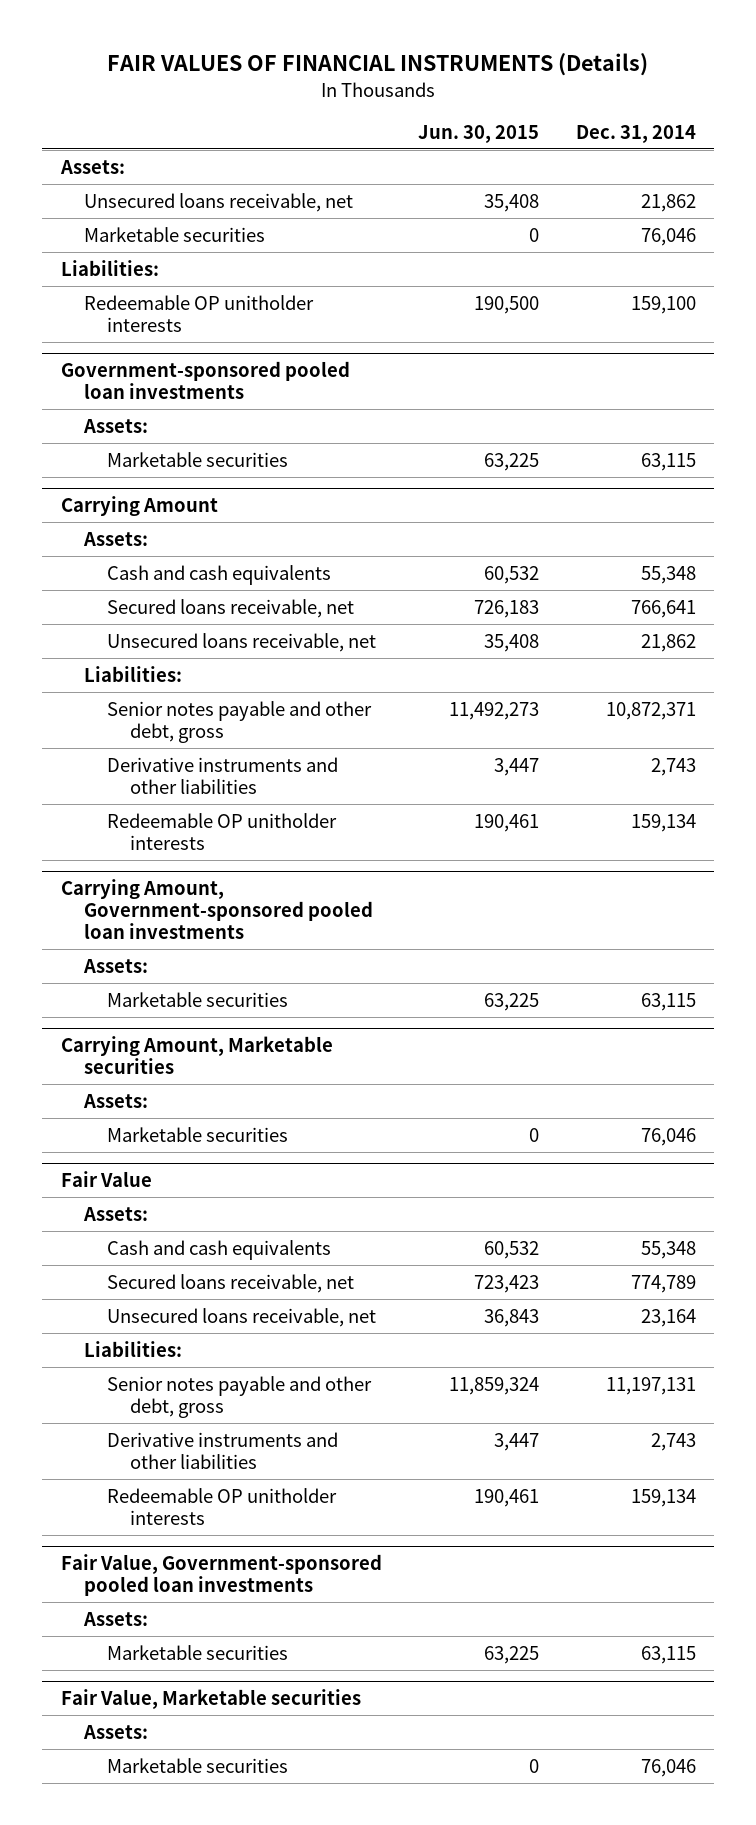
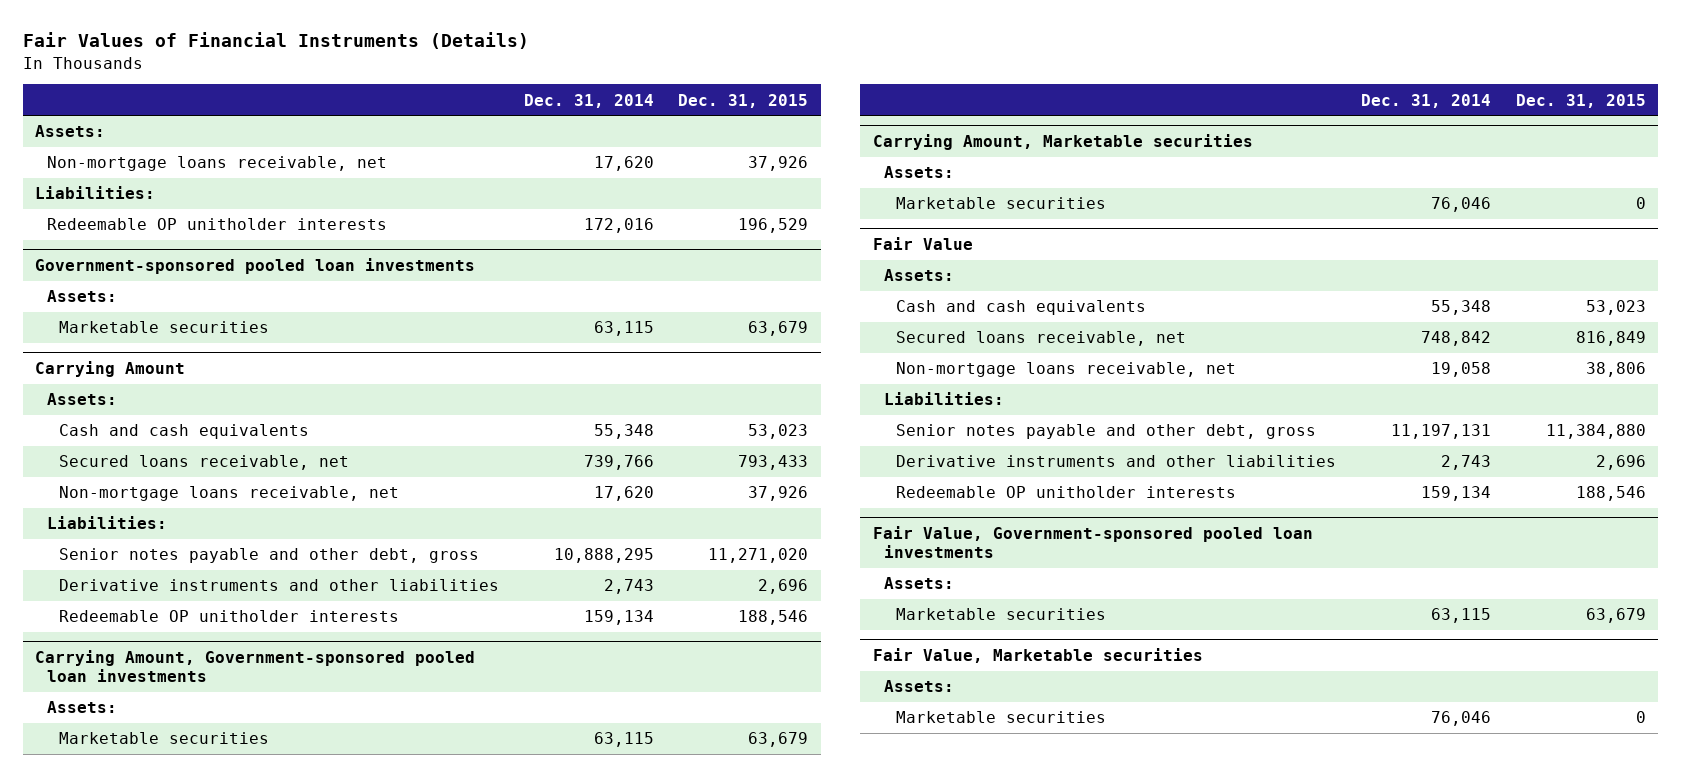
[107,53,649,77] FAIR VALUES OF FINANCIAL INSTRUMENTS (Details) -> [22,32,529,50] Fair Values of Financial Instruments (Details)
[418,124,540,143] Jun. 30, 2015 -> none
none -> [678,93,809,108] Dec. 31, 2015
[83,226,265,242] Marketable securities -> none
[83,192,353,212] Unsecured loans receivable, net -> [47,156,388,172] Non-mortgage loans receivable, net
[640,193,696,212] 21,862 -> [593,156,654,172] 17,620
[630,295,696,314] 159,100 -> [583,218,654,234] 172,016
[630,599,696,618] 766,641 -> [583,455,654,471] 739,766
[106,632,376,652] Unsecured loans receivable, net -> [58,486,399,502] Non-mortgage loans receivable, net
[640,633,696,652] 21,862 -> [593,486,654,502] 17,620
[605,701,696,720] 10,872,371 -> [553,548,654,564] 10,888,295
[630,1274,696,1293] 774,789 -> [1420,331,1491,347] 748,842
[106,1307,376,1327] Unsecured loans receivable, net -> [895,362,1236,378] Non-mortgage loans receivable, net
[640,1308,696,1327] 23,164 -> [1430,362,1491,378] 19,058

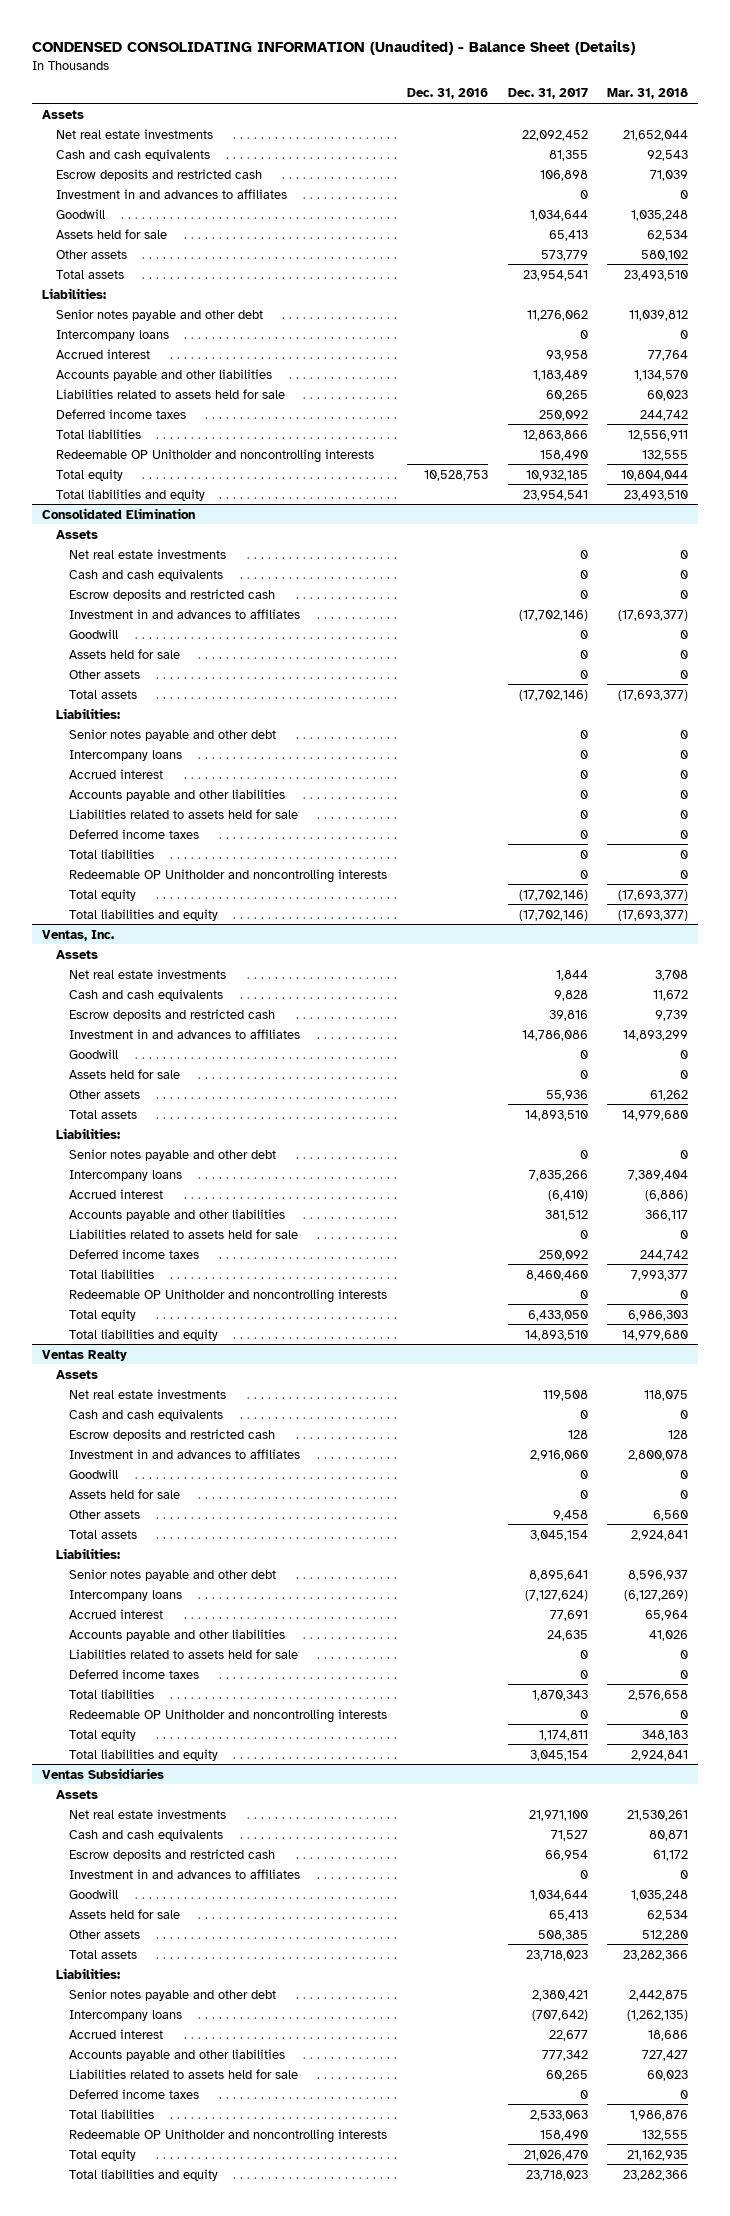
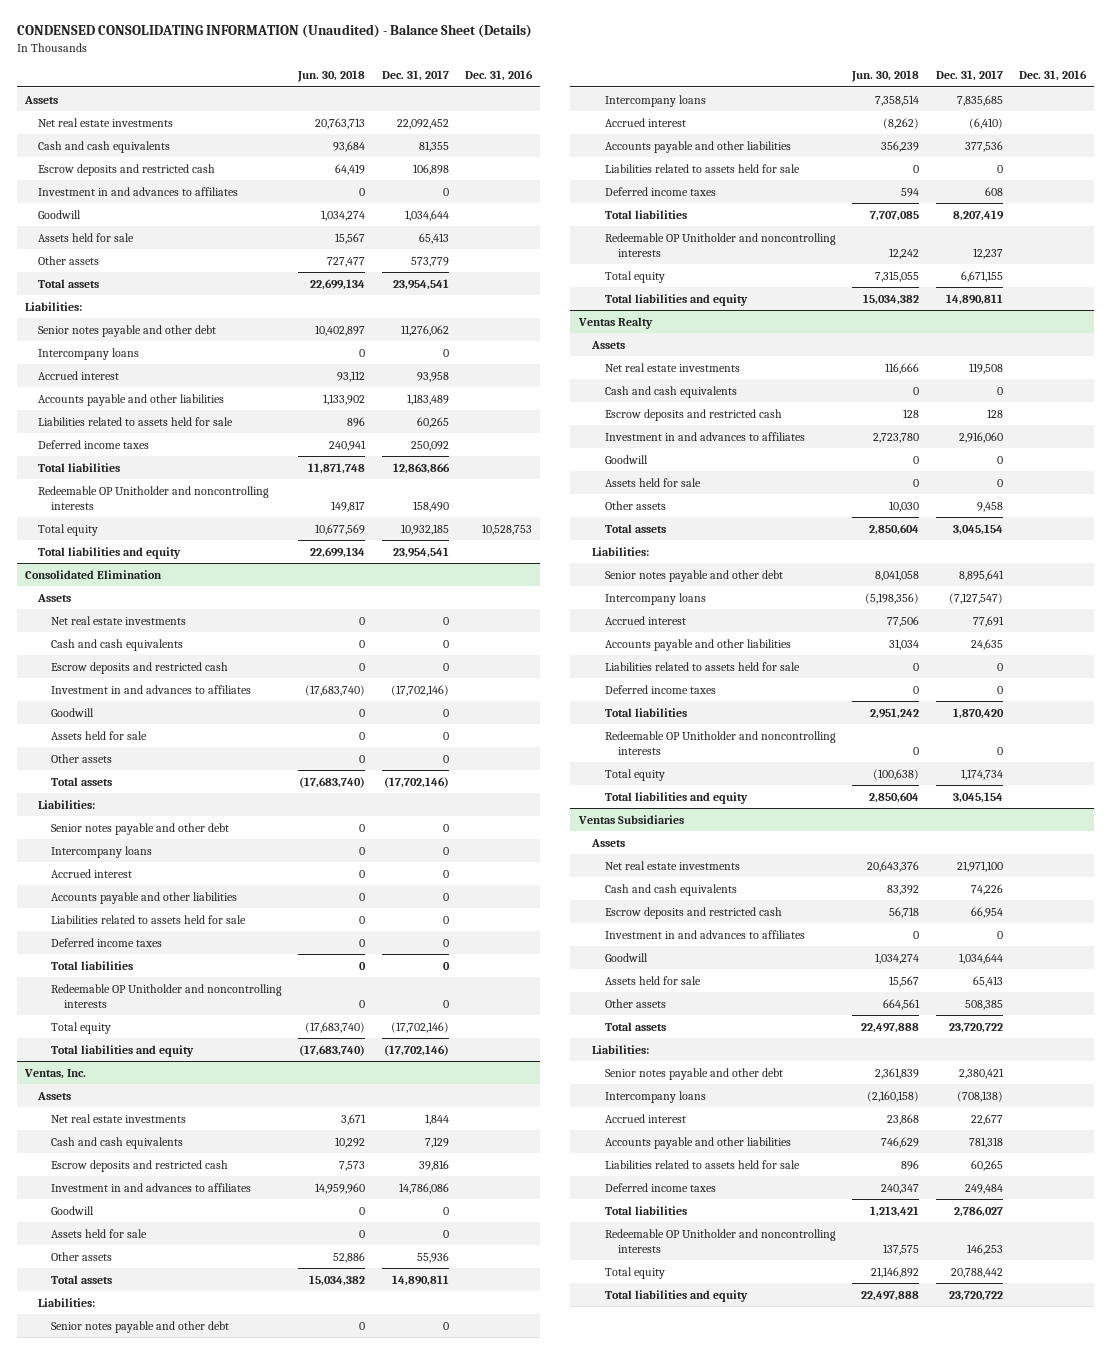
[607,88,689,100] Mar. 31, 2018 -> none
none -> [297,70,366,83] Jun. 30, 2018
[553,989,588,1001] 9,828 -> [424,1136,449,1148] 7,129
[524,1109,588,1121] 14,893,510 -> [391,1274,449,1286] 14,890,811
[528,1169,588,1181] 7,835,266 -> [956,94,1003,106] 7,835,685
[544,1209,588,1221] 381,512 -> [964,140,1003,152] 377,536
[538,1249,588,1261] 250,092 -> [984,186,1003,196] 608
[525,1269,588,1281] 8,460,460 -> [952,209,1004,221] 8,207,419
[579,1289,588,1299] 0 -> [972,247,1003,259] 12,237
[527,1309,588,1321] 6,433,050 -> [960,270,1003,282] 6,671,155
[524,1329,588,1341] 14,893,510 -> [945,293,1003,305] 14,890,811
[524,1589,588,1601] (7,127,624) -> [948,592,1003,604] (7,127,547)
[531,1689,588,1701] 1,870,343 -> [952,707,1004,719] 1,870,420
[538,1729,588,1741] 1,174,811 -> [960,768,1003,780] 1,174,734
[550,1829,588,1841] 71,527 -> [970,883,1003,895] 74,226
[525,1949,588,1961] 23,718,023 -> [948,1022,1003,1033] 23,720,722
[531,2009,588,2021] (707,642) -> [956,1090,1003,1102] (708,138)
[541,2049,588,2061] 777,342 -> [968,1136,1003,1148] 781,318
[579,2089,588,2099] 0 -> [964,1183,1003,1194] 249,484
[529,2109,588,2121] 2,533,063 -> [953,1205,1003,1217] 2,786,027
[539,2129,588,2141] 158,490 -> [966,1243,1003,1255] 146,253
[523,2149,588,2161] 21,026,470 -> [950,1267,1003,1278] 20,788,442
[525,2169,588,2181] 23,718,023 -> [948,1290,1003,1301] 23,720,722

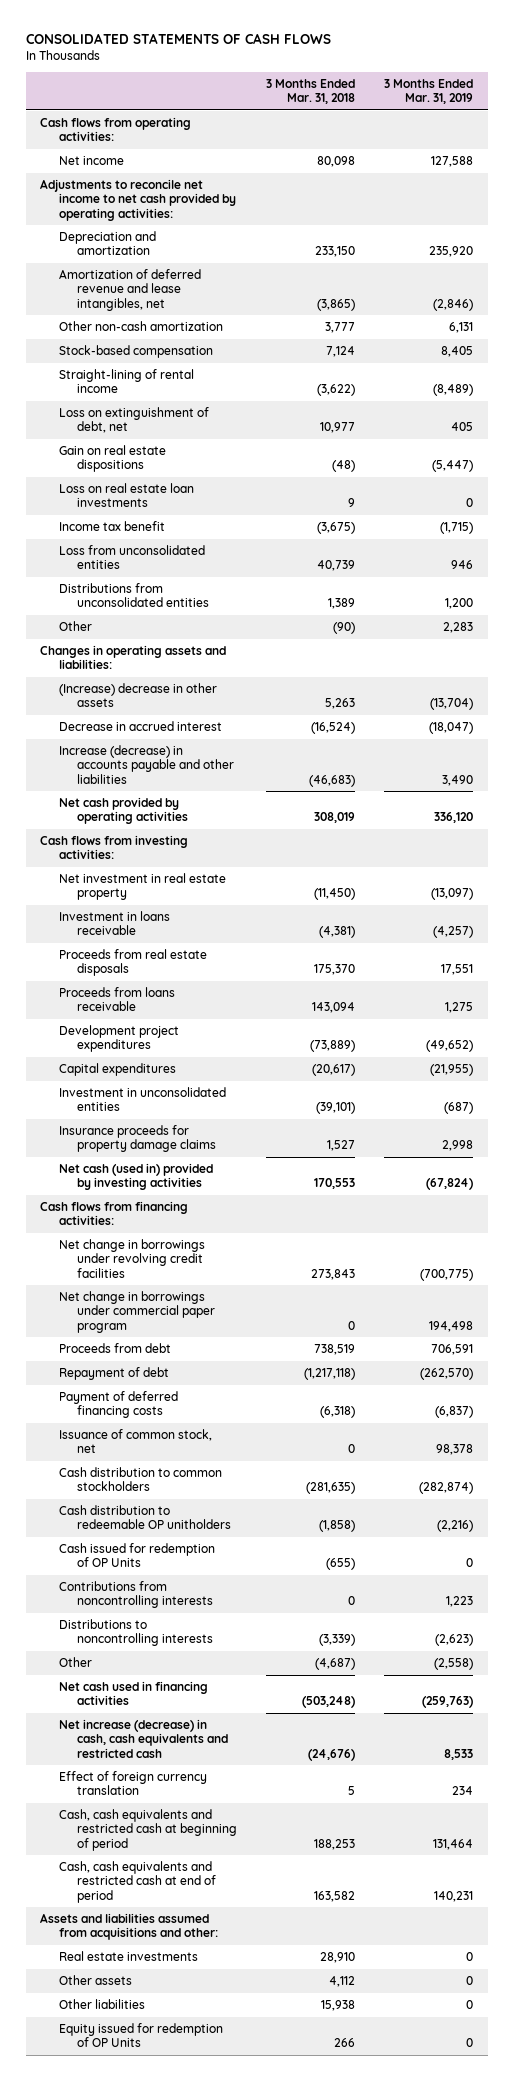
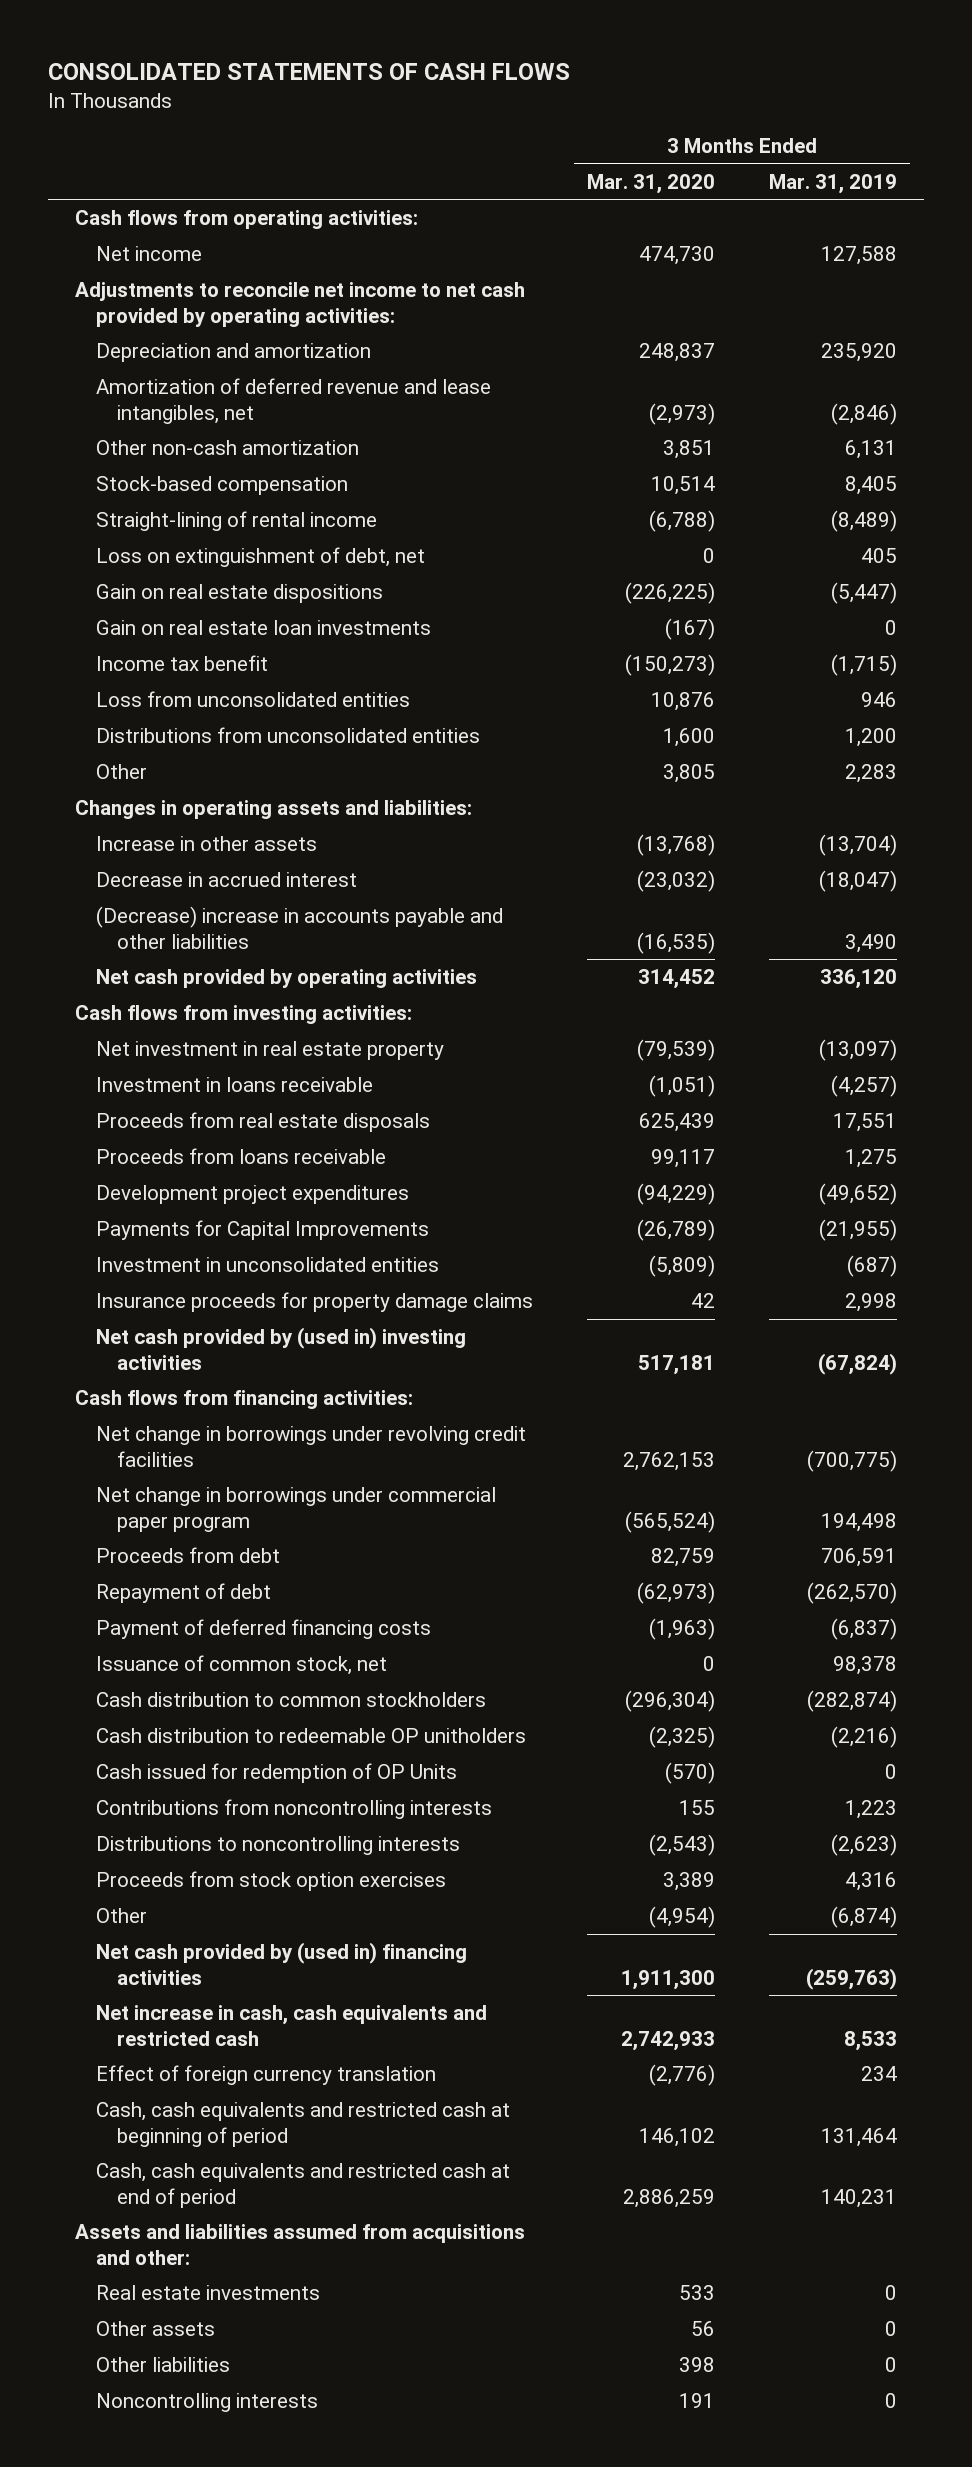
[266,78,356,105] 3 Months Ended Mar. 31, 2018 -> none
none -> [587,173,716,194] Mar. 31, 2020
[58,482,194,508] Loss on real estate loan investments -> [96,619,432,635] Gain on real estate loan investments
[58,682,217,708] (Increase) decrease in other assets -> [96,835,318,851] Increase in other assets
[58,744,235,784] Increase (decrease) in accounts payable and other liabilities -> [96,905,504,949] (Decrease) increase in accounts payable and other liabilities
[58,1062,176,1076] Capital expenditures -> [96,1219,430,1240] Payments for Capital Improvements
[58,1162,213,1191] Net cash (used in) provided by investing activities -> [96,1326,467,1370] Net cash provided by (used in) investing activities
none -> [96,1870,447,1891] Proceeds from stock option exercises
[434,1657,474,1670] (2,558) -> [830,1905,897,1928] (6,874)
[58,1680,208,1706] Net cash used in financing activities -> [96,1941,468,1985] Net cash provided by (used in) financing activities
[58,1718,229,1758] Net increase (decrease) in cash, cash equivalents and restricted cash -> [96,2004,488,2046] Net increase in cash, cash equivalents and restricted cash
[58,2022,223,2048] Equity issued for redemption of OP Units -> none
none -> [96,2392,319,2412] Noncontrolling interests

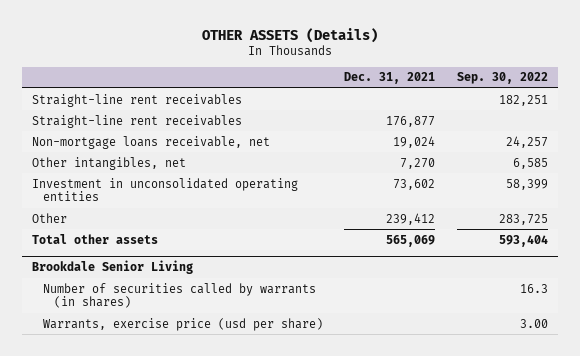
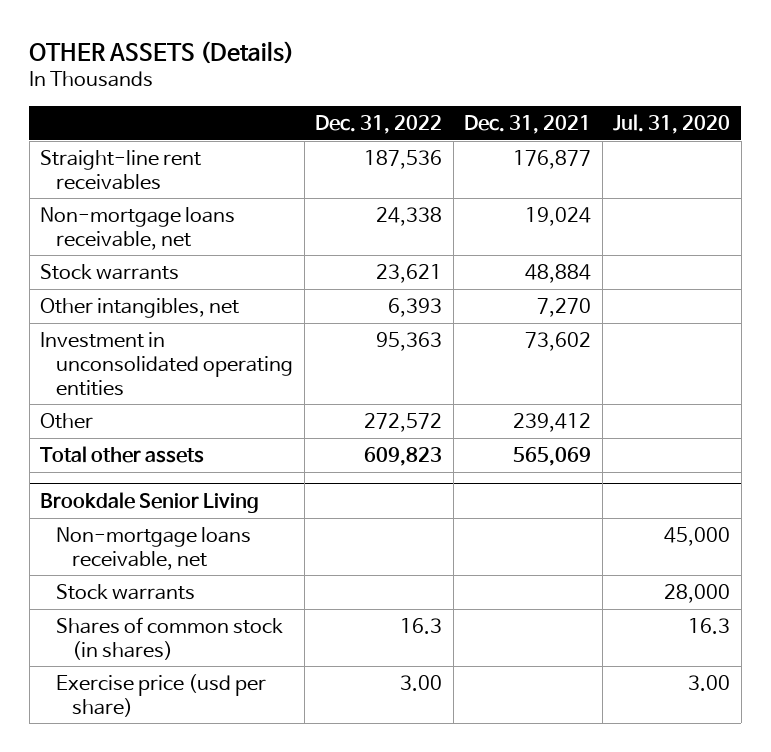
[456,72,548,85] Sep. 30, 2022 -> none
none -> [315,114,443,134] Dec. 31, 2022
none -> [613,113,731,134] Jul. 31, 2020
[32,93,243,107] Straight-line rent receivables -> none
none -> [40,263,180,280] Stock warrants
none -> [56,526,252,570] Non-mortgage loans receivable, net
none -> [56,583,196,600] Stock warrants
[43,282,317,309] Number of securities called by warrants (in shares) -> [56,616,284,660] Shares of common stock (in shares)
[43,317,324,331] Warrants, exercise price (usd per share) -> [56,673,267,717] Exercise price (usd per share)

